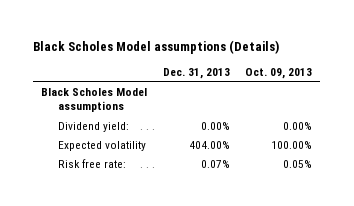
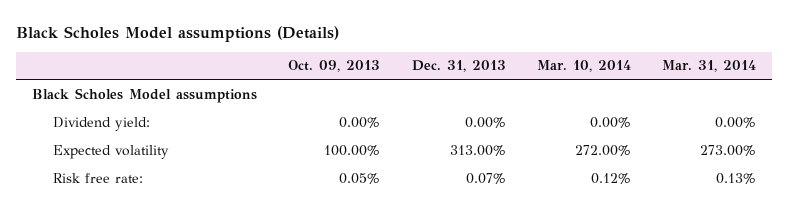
none -> [536,60,631,73] Mar. 10, 2014
none -> [662,60,757,73] Mar. 31, 2014
[188,140,230,149] 404.00% -> [449,144,506,156] 313.00%

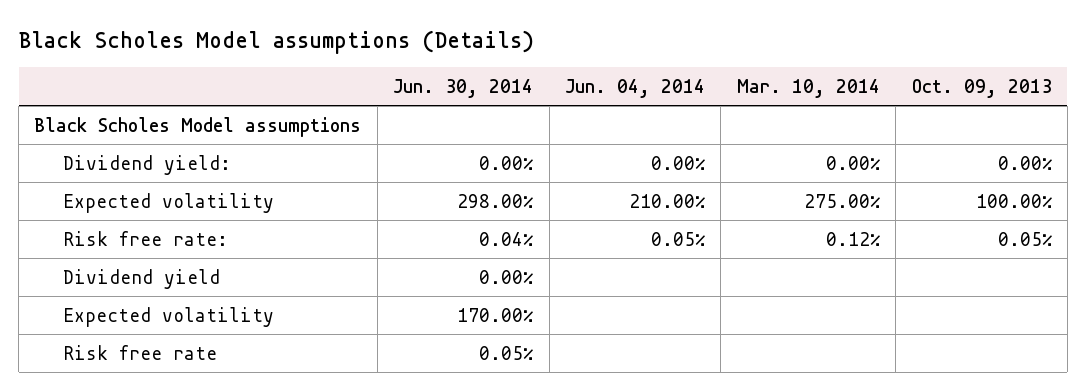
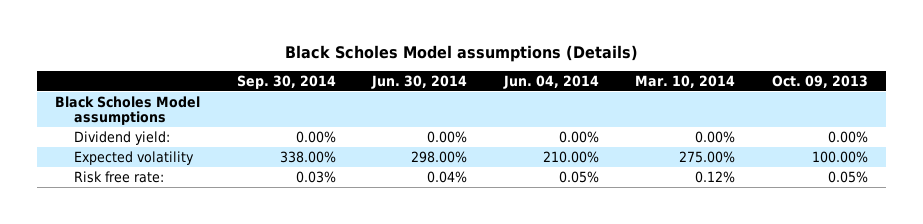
none -> [236,74,336,89] Sep. 30, 2014
[63,268,221,289] Dividend yield -> none
[63,306,275,327] Expected volatility -> none
[63,344,218,360] Risk free rate -> none

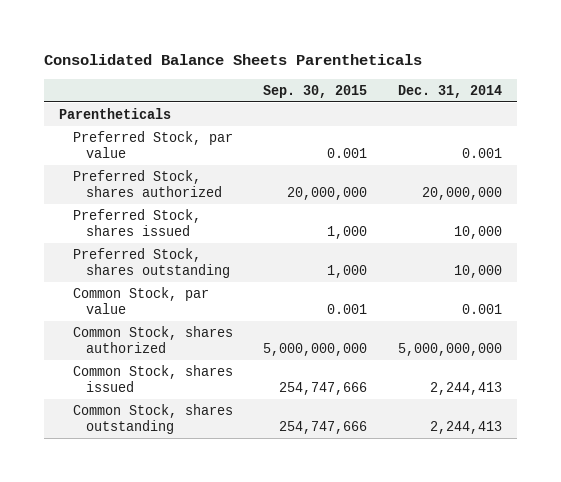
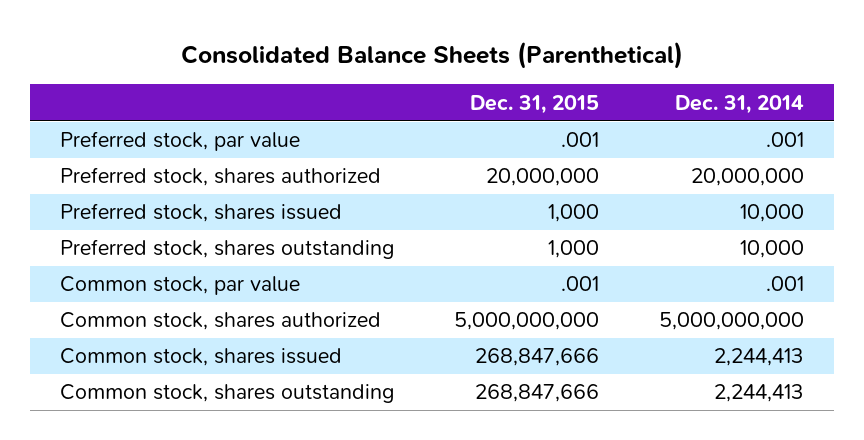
[43,54,422,66] Consolidated Balance Sheets Parentheticals -> [181,41,684,70] Consolidated Balance Sheets (Parenthetical)
[263,84,368,98] Sep. 30, 2015 -> none
none -> [470,94,600,114] Dec. 31, 2015
[59,108,172,120] Parentheticals -> none
[72,131,233,158] Preferred Stock, par value -> [59,131,300,152] Preferred stock, par value
[461,147,502,158] 0.001 -> [766,132,805,148] .001
[72,170,223,197] Preferred Stock, shares authorized -> [59,167,381,187] Preferred stock, shares authorized
[72,209,201,236] Preferred Stock, shares issued -> [59,203,342,223] Preferred stock, shares issued
[72,248,231,278] Preferred Stock, shares outstanding -> [59,239,394,260] Preferred stock, shares outstanding
[72,287,209,314] Common Stock, par value -> [59,276,300,296] Common stock, par value
[461,303,502,314] 0.001 -> [766,276,805,292] .001
[72,326,233,353] Common Stock, shares authorized -> [59,312,381,331] Common stock, shares authorized
[72,365,233,392] Common Stock, shares issued -> [59,348,342,367] Common stock, shares issued
[72,404,233,434] Common Stock, shares outstanding -> [59,384,394,404] Common stock, shares outstanding

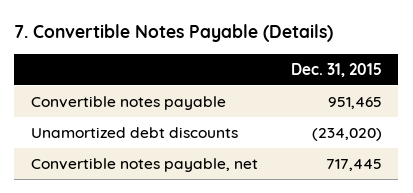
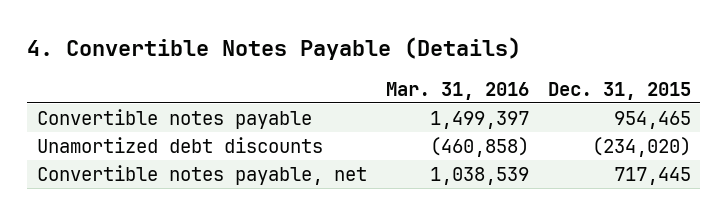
[14,24,334,43] 7. Convertible Notes Payable (Details) -> [27,37,522,61] 4. Convertible Notes Payable (Details)
none -> [385,81,529,100] Mar. 31, 2016
[327,96,382,109] 951,465 -> [613,110,691,129] 954,465

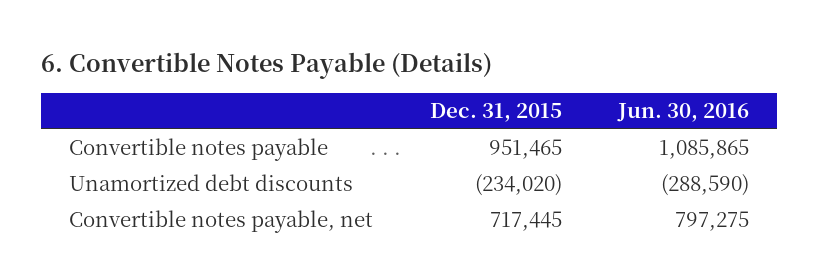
[27,37,522,61] 4. Convertible Notes Payable (Details) -> [40,52,492,80] 6. Convertible Notes Payable (Details)
[385,81,529,100] Mar. 31, 2016 -> none
none -> [617,102,750,122] Jun. 30, 2016
[613,110,691,129] 954,465 -> [488,139,562,160] 951,465

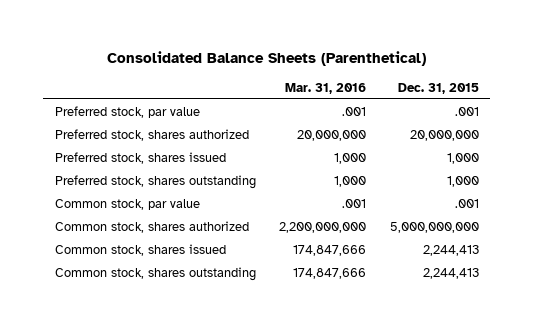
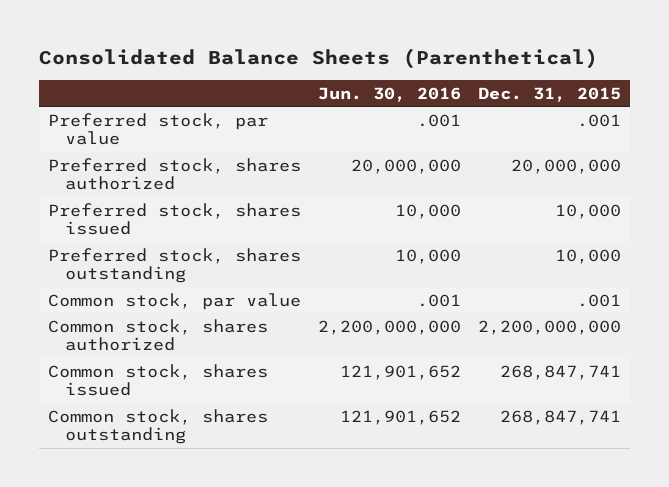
[285,82,367,94] Mar. 31, 2016 -> none
none -> [317,86,461,102] Jun. 30, 2016
[446,152,479,164] 1,000 -> [555,203,622,219] 10,000
[446,175,479,187] 1,000 -> [555,248,622,264] 10,000
[389,221,479,233] 5,000,000,000 -> [478,319,622,335] 2,200,000,000
[422,244,479,256] 2,244,413 -> [500,364,622,380] 268,847,741
[422,267,479,279] 2,244,413 -> [500,409,622,425] 268,847,741

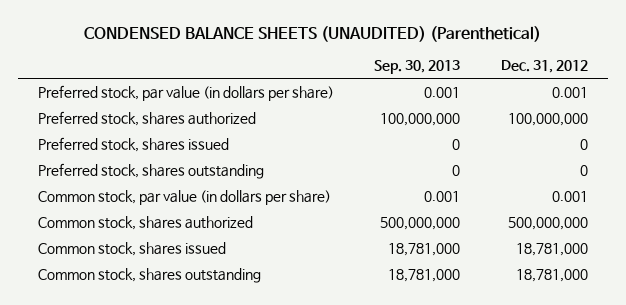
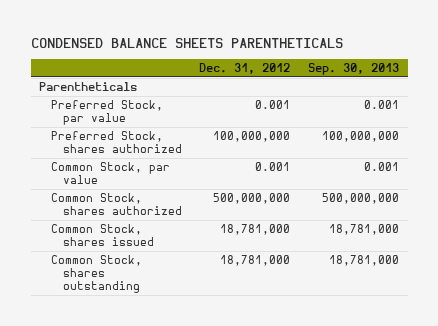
[83,25,541,42] CONDENSED BALANCE SHEETS (UNAUDITED) (Parenthetical) -> [30,37,343,48] CONDENSED BALANCE SHEETS PARENTHETICALS
[37,136,229,152] Preferred stock, shares issued -> none
[37,162,264,179] Preferred stock, shares outstanding -> none
none -> [39,82,138,92] Parentheticals
[37,84,334,101] Preferred stock, par value (in dollars per share) -> [51,100,164,125] Preferred Stock, par value
[37,110,256,126] Preferred stock, shares authorized -> [51,131,182,153] Preferred Stock, shares authorized
[37,189,331,205] Common stock, par value (in dollars per share) -> [51,162,171,184] Common Stock, par value
[37,215,253,230] Common stock, shares authorized -> [51,193,182,215] Common Stock, shares authorized
[37,241,226,256] Common stock, shares issued -> [51,224,154,246] Common Stock, shares issued
[37,267,261,283] Common stock, shares outstanding -> [51,255,143,293] Common Stock, shares outstanding

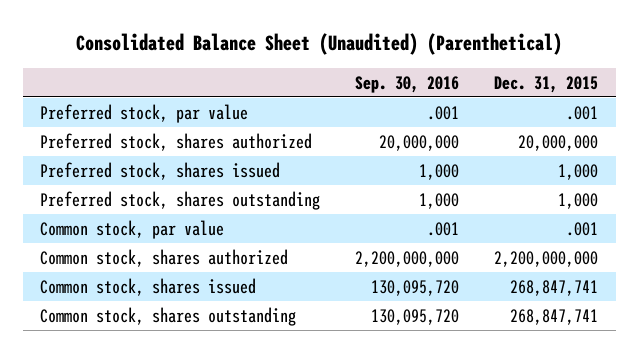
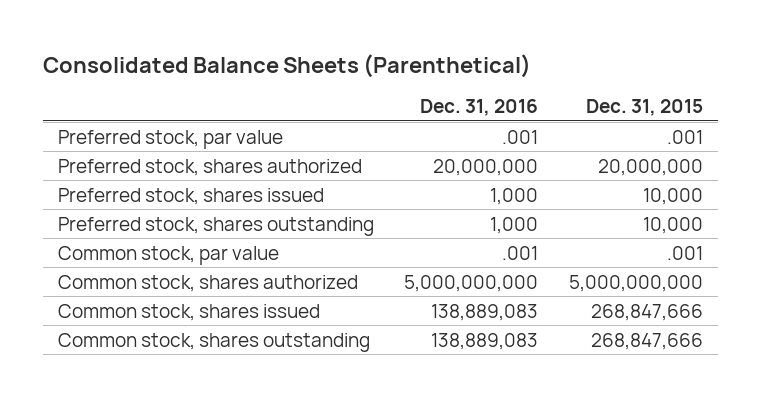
[76,33,563,56] Consolidated Balance Sheet (Unaudited) (Parenthetical) -> [42,53,531,78] Consolidated Balance Sheets (Parenthetical)
[355,75,460,93] Sep. 30, 2016 -> none
none -> [420,99,539,117] Dec. 31, 2016
[558,163,599,180] 1,000 -> [642,187,703,205] 10,000
[558,192,599,209] 1,000 -> [642,216,703,234] 10,000
[494,250,599,267] 2,200,000,000 -> [568,274,703,292] 5,000,000,000
[510,279,599,296] 268,847,741 -> [590,303,703,321] 268,847,666
[510,308,599,325] 268,847,741 -> [590,332,703,350] 268,847,666

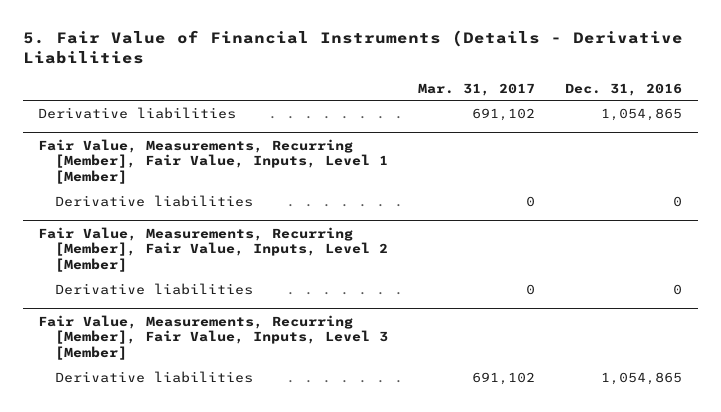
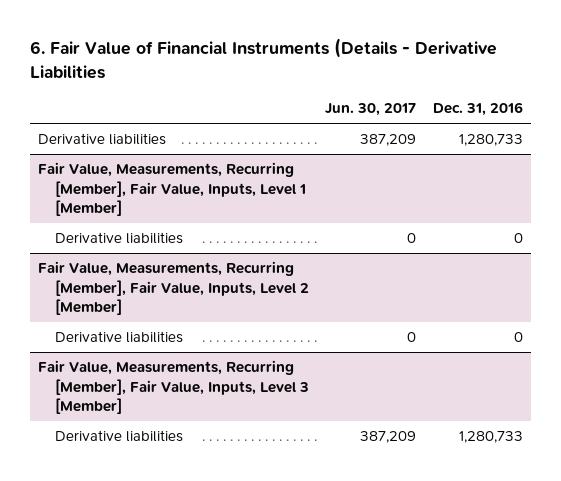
[23,30,684,65] 5. Fair Value of Financial Instruments (Details - Derivative Liabilities -> [30,37,498,79] 6. Fair Value of Financial Instruments (Details - Derivative Liabilities
[418,82,536,96] Mar. 31, 2017 -> none
none -> [325,103,417,117] Jun. 30, 2017
[601,107,683,121] 1,054,865 -> [458,134,523,147] 1,280,733
[601,371,683,385] 1,054,865 -> [458,431,523,444] 1,280,733

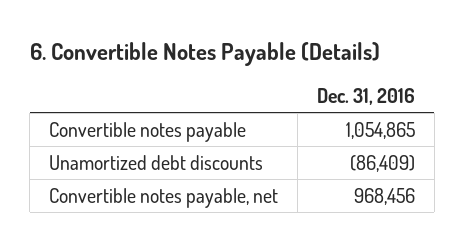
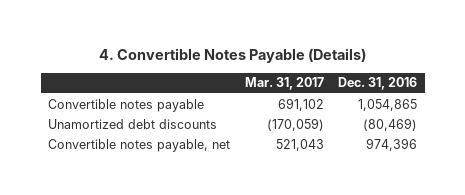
[29,41,380,66] 6. Convertible Notes Payable (Details) -> [98,48,366,64] 4. Convertible Notes Payable (Details)
none -> [244,77,324,91] Mar. 31, 2017
[349,154,415,172] (86,409) -> [363,117,418,131] (80,469)
[353,187,415,205] 968,456 -> [366,137,418,151] 974,396

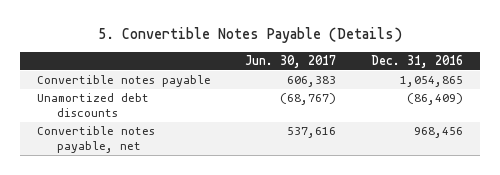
[98,48,366,64] 4. Convertible Notes Payable (Details) -> [97,27,402,44] 5. Convertible Notes Payable (Details)
[244,77,324,91] Mar. 31, 2017 -> none
none -> [245,55,337,69] Jun. 30, 2017
[363,117,418,131] (80,469) -> [406,93,463,106] (86,409)
[366,137,418,151] 974,396 -> [413,127,463,139] 968,456

